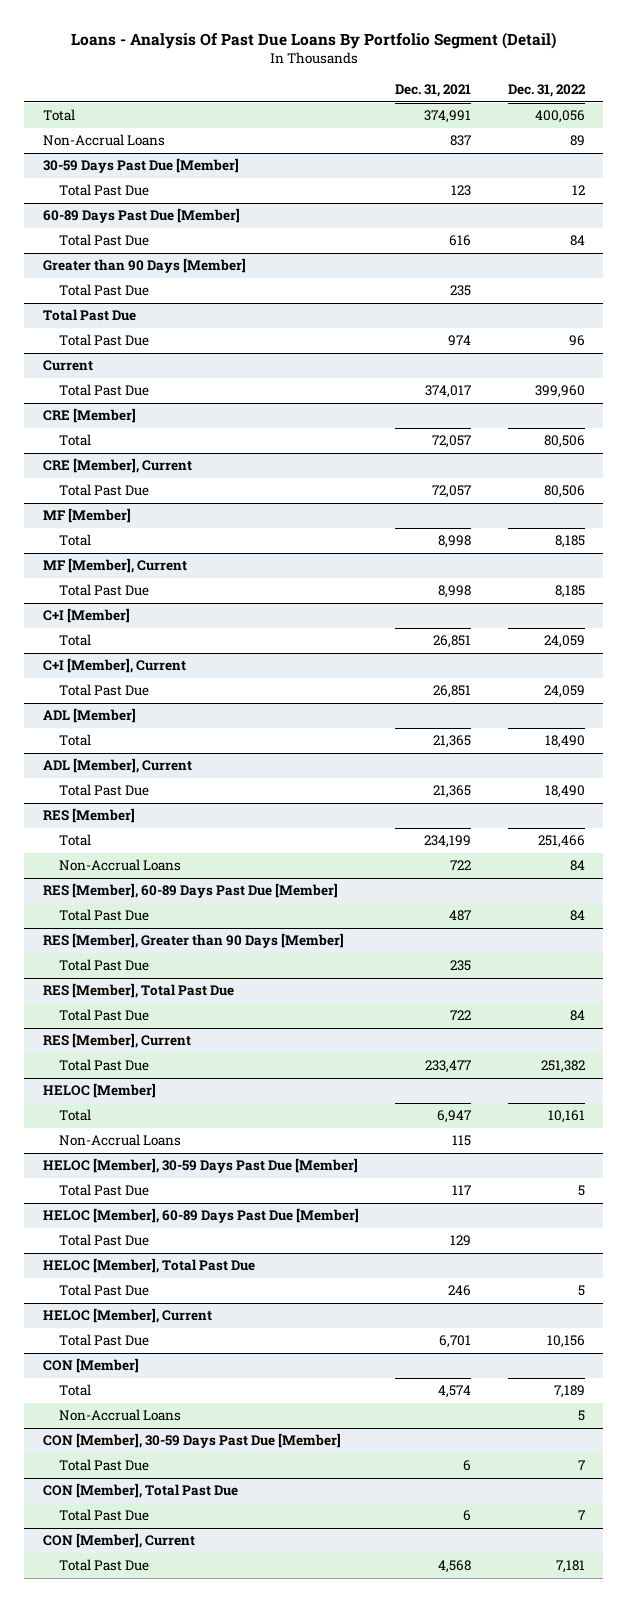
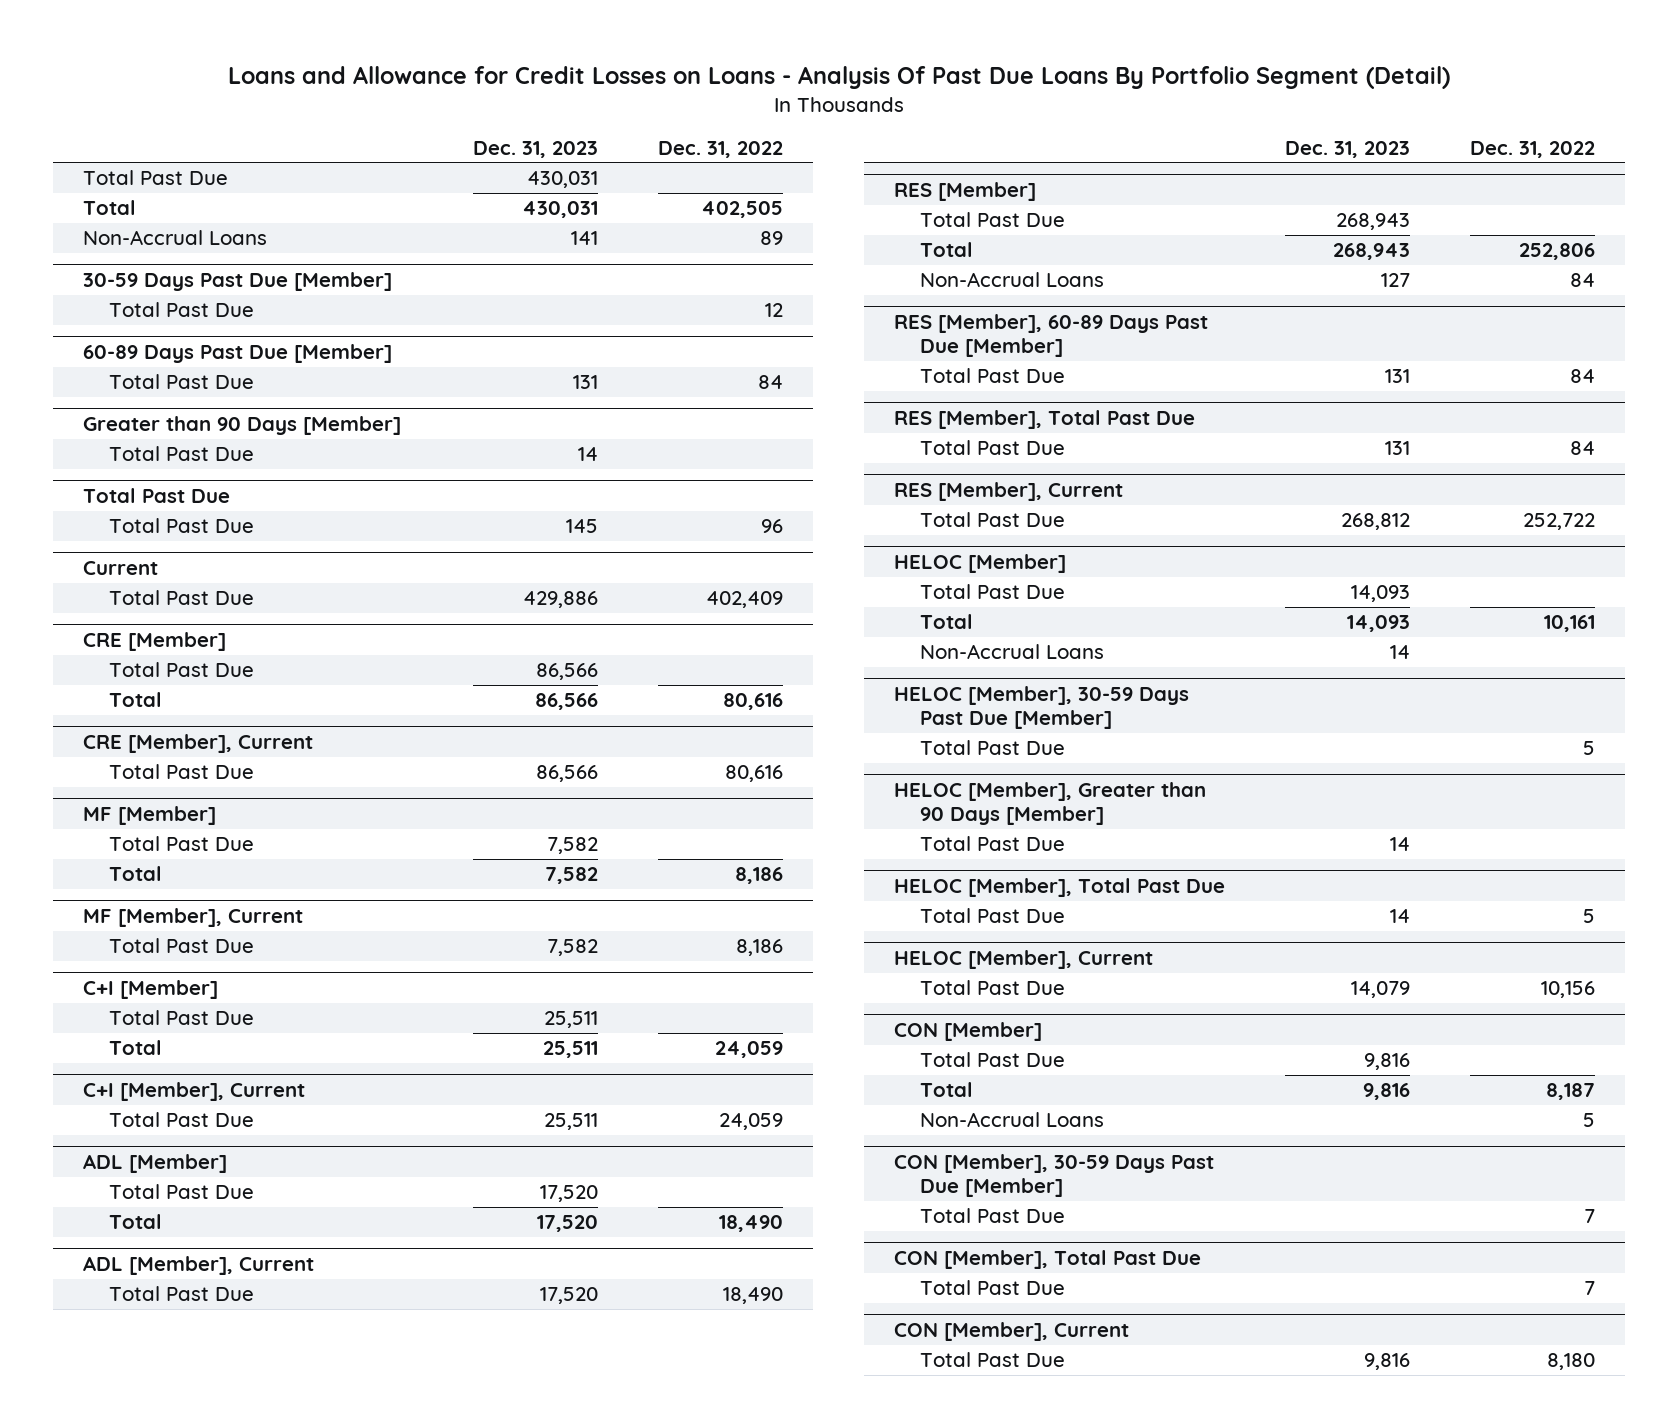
[70,32,556,50] Loans - Analysis Of Past Due Loans By Portfolio Segment (Detail) -> [227,66,1450,90] Loans and Allowance for Credit Losses on Loans - Analysis Of Past Due Loans By Portfolio Segment (Detail)
[395,84,472,98] Dec. 31, 2021 -> none
none -> [473,140,599,158] Dec. 31, 2023
none -> [82,170,228,186] Total Past Due
[534,110,585,124] 400,056 -> [701,201,784,219] 402,505
[534,385,585,399] 399,960 -> [706,591,784,609] 402,409
none -> [108,662,254,678] Total Past Due
[543,435,585,449] 80,506 -> [723,693,784,711] 80,616
[543,485,585,499] 80,506 -> [725,765,784,783] 80,616
none -> [108,836,254,852] Total Past Due
[554,535,585,549] 8,185 -> [735,867,784,885] 8,186
[554,585,585,599] 8,185 -> [736,939,784,957] 8,186
none -> [108,1010,254,1026] Total Past Due
none -> [108,1184,254,1200] Total Past Due
none -> [920,212,1066,228] Total Past Due
[537,835,585,849] 251,466 -> [1518,243,1595,261] 252,806
[42,933,344,949] RES [Member], Greater than 90 Days [Member] -> none
[58,959,149,972] Total Past Due -> none
[540,1060,585,1074] 251,382 -> [1522,513,1595,531] 252,722
none -> [920,584,1066,600] Total Past Due
[42,1208,359,1224] HELOC [Member], 60-89 Days Past Due [Member] -> none
none -> [894,782,1207,825] HELOC [Member], Greater than 90 Days [Member]
none -> [920,1052,1066,1068] Total Past Due
[553,1385,585,1399] 7,189 -> [1545,1083,1595,1101] 8,187
[555,1560,585,1574] 7,181 -> [1546,1353,1595,1371] 8,180

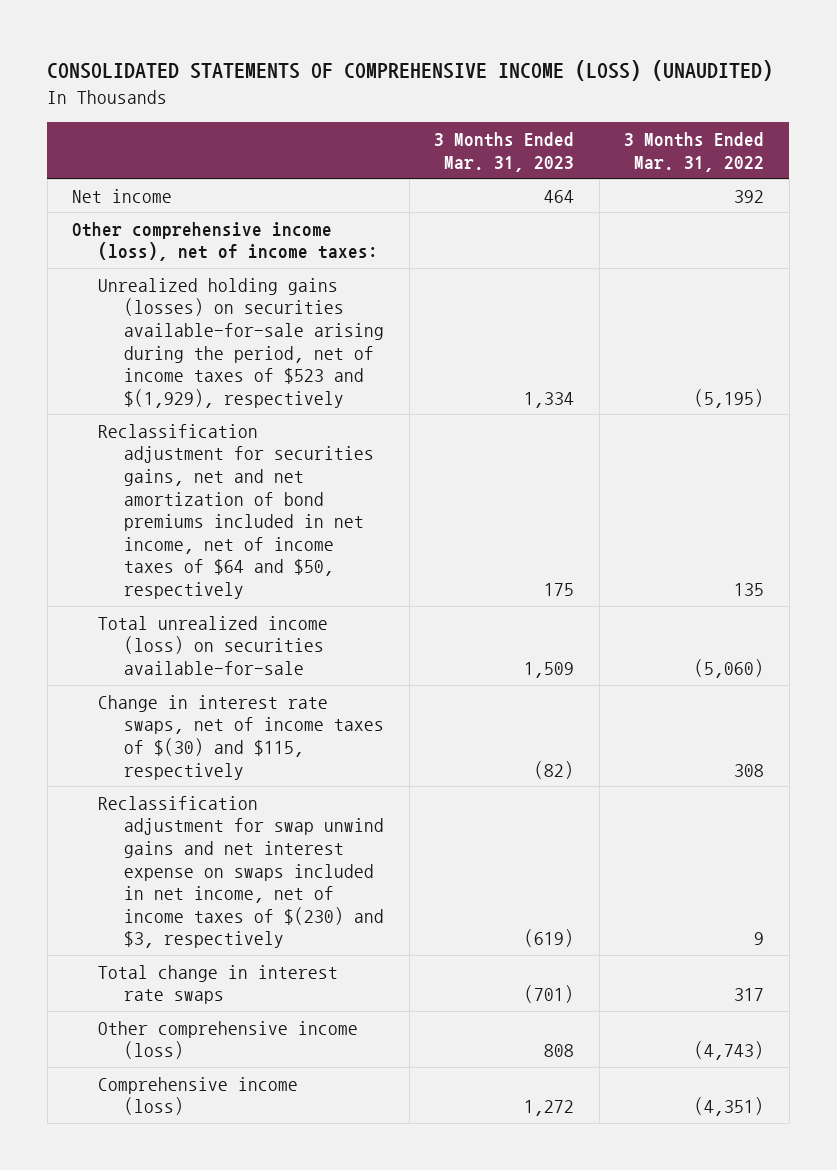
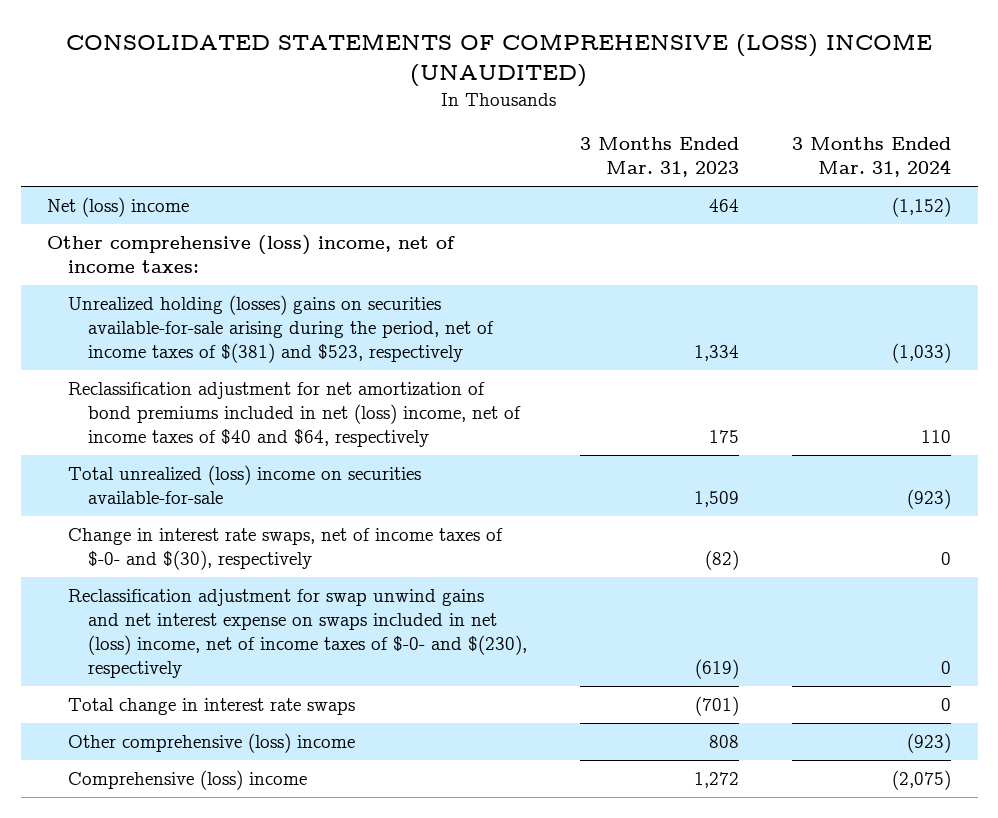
[47,60,774,82] CONSOLIDATED STATEMENTS OF COMPREHENSIVE INCOME (LOSS) (UNAUDITED) -> [66,33,933,88] CONSOLIDATED STATEMENTS OF COMPREHENSIVE (LOSS) INCOME (UNAUDITED)
[624,132,765,172] 3 Months Ended Mar. 31, 2022 -> none
none -> [792,137,952,178] 3 Months Ended Mar. 31, 2024
[72,188,173,203] Net income -> [47,197,190,218] Net (loss) income
[72,221,379,262] Other comprehensive income (loss), net of income taxes: -> [47,235,456,274] Other comprehensive (loss) income, net of income taxes:
[98,277,385,408] Unrealized holding gains (losses) on securities available-for-sale arising during the period, net of income taxes of $523 and $(1,929), respectively -> [67,295,494,364] Unrealized holding (losses) gains on securities available-for-sale arising during the period, net of income taxes of $(381) and $523, respectively
[98,423,375,599] Reclassification adjustment for securities gains, net and net amortization of bond premiums included in net income, net of income taxes of $64 and $50, respectively -> [67,382,521,448] Reclassification adjustment for net amortization of bond premiums included in net (loss) income, net of income taxes of $40 and $64, respectively
[98,615,329,676] Total unrealized income (loss) on securities available-for-sale -> [67,465,421,505] Total unrealized (loss) income on securities available-for-sale
[98,694,385,780] Change in interest rate swaps, net of income taxes of $(30) and $115, respectively -> [67,528,503,571] Change in interest rate swaps, net of income taxes of $-0- and $(30), respectively
[98,795,385,949] Reclassification adjustment for swap unwind gains and net interest expense on swaps included in net income, net of income taxes of $(230) and $3, respectively -> [67,589,527,679] Reclassification adjustment for swap unwind gains and net interest expense on swaps included in net (loss) income, net of income taxes of $-0- and $(230), respectively
[98,1020,359,1060] Other comprehensive income (loss) -> [67,733,355,754] Other comprehensive (loss) income
[98,1076,299,1116] Comprehensive income (loss) -> [67,770,307,791] Comprehensive (loss) income

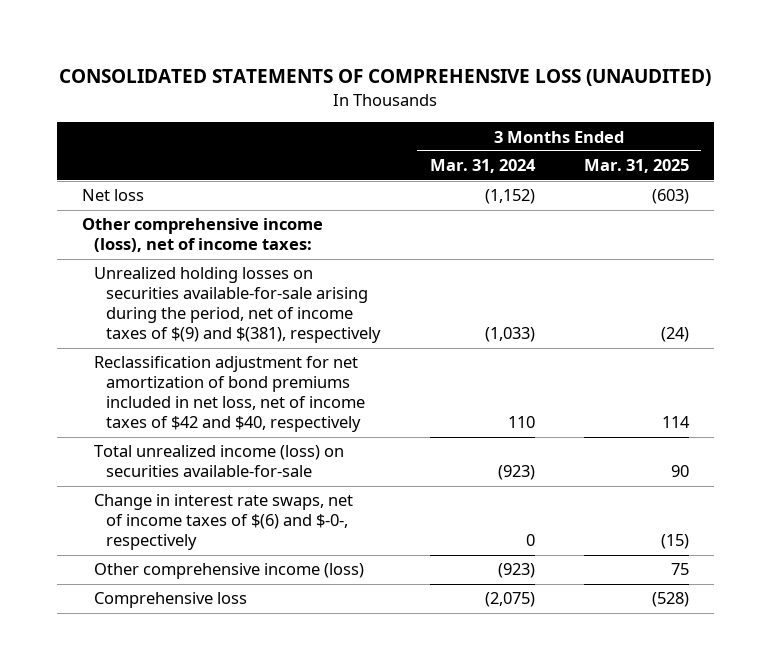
[66,33,933,88] CONSOLIDATED STATEMENTS OF COMPREHENSIVE (LOSS) INCOME (UNAUDITED) -> [59,69,712,87] CONSOLIDATED STATEMENTS OF COMPREHENSIVE LOSS (UNAUDITED)
[580,137,740,178] 3 Months Ended Mar. 31, 2023 -> none
none -> [584,159,690,174] Mar. 31, 2025
[67,589,527,679] Reclassification adjustment for swap unwind gains and net interest expense on swaps included in net (loss) income, net of income taxes of $-0- and $(230), respectively -> none
[67,698,355,716] Total change in interest rate swaps -> none
[47,197,190,218] Net (loss) income -> [81,189,144,202] Net loss
[47,235,456,274] Other comprehensive (loss) income, net of income taxes: -> [81,218,323,253] Other comprehensive income (loss), net of income taxes:
[67,295,494,364] Unrealized holding (losses) gains on securities available-for-sale arising during the period, net of income taxes of $(381) and $523, respectively -> [94,267,382,344] Unrealized holding losses on securities available-for-sale arising during the period, net of income taxes of $(9) and $(381), respectively
[67,382,521,448] Reclassification adjustment for net amortization of bond premiums included in net (loss) income, net of income taxes of $40 and $64, respectively -> [94,356,366,433] Reclassification adjustment for net amortization of bond premiums included in net loss, net of income taxes of $42 and $40, respectively
[67,465,421,505] Total unrealized (loss) income on securities available-for-sale -> [94,445,345,478] Total unrealized income (loss) on securities available-for-sale
[67,528,503,571] Change in interest rate swaps, net of income taxes of $-0- and $(30), respectively -> [94,494,354,551] Change in interest rate swaps, net of income taxes of $(6) and $-0-, respectively
[67,733,355,754] Other comprehensive (loss) income -> [94,563,365,580] Other comprehensive income (loss)
[67,770,307,791] Comprehensive (loss) income -> [94,592,248,609] Comprehensive loss

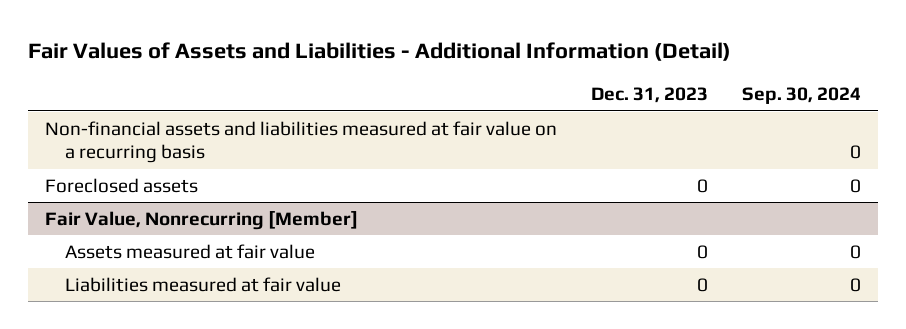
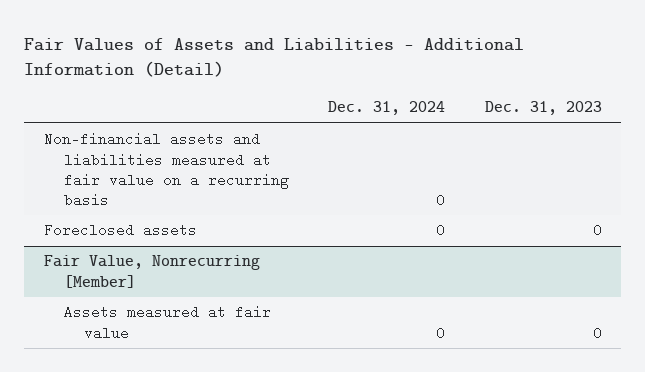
[741,87,861,105] Sep. 30, 2024 -> none
none -> [328,101,446,116] Dec. 31, 2024
[64,276,341,292] Liabilities measured at fair value -> none

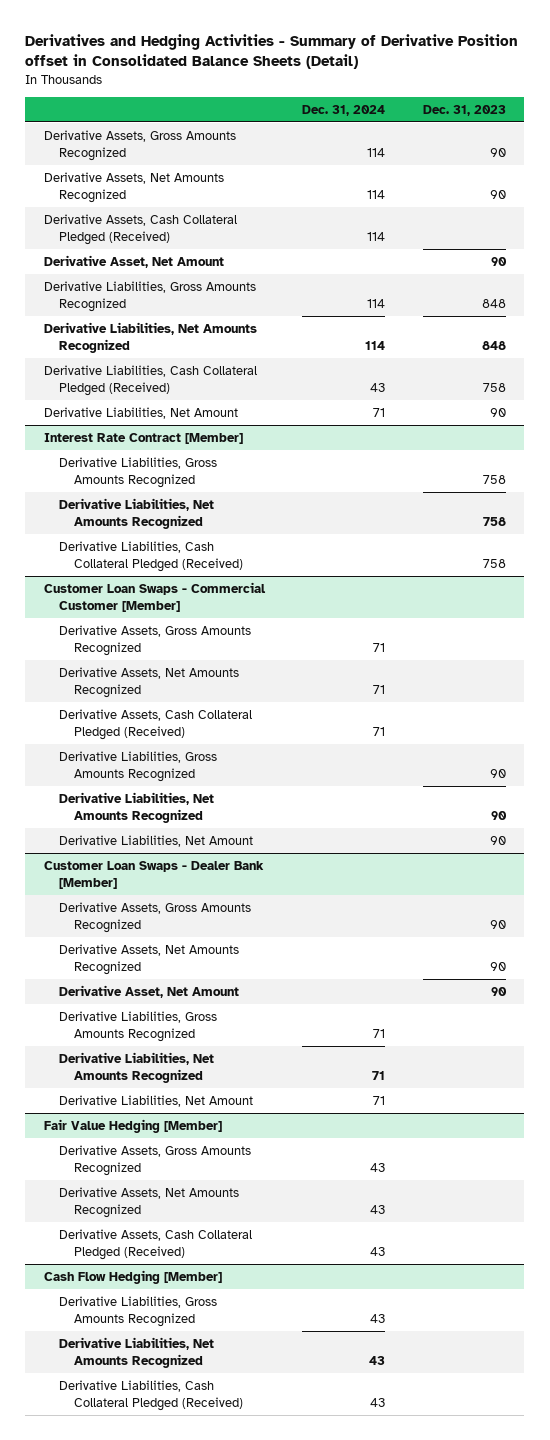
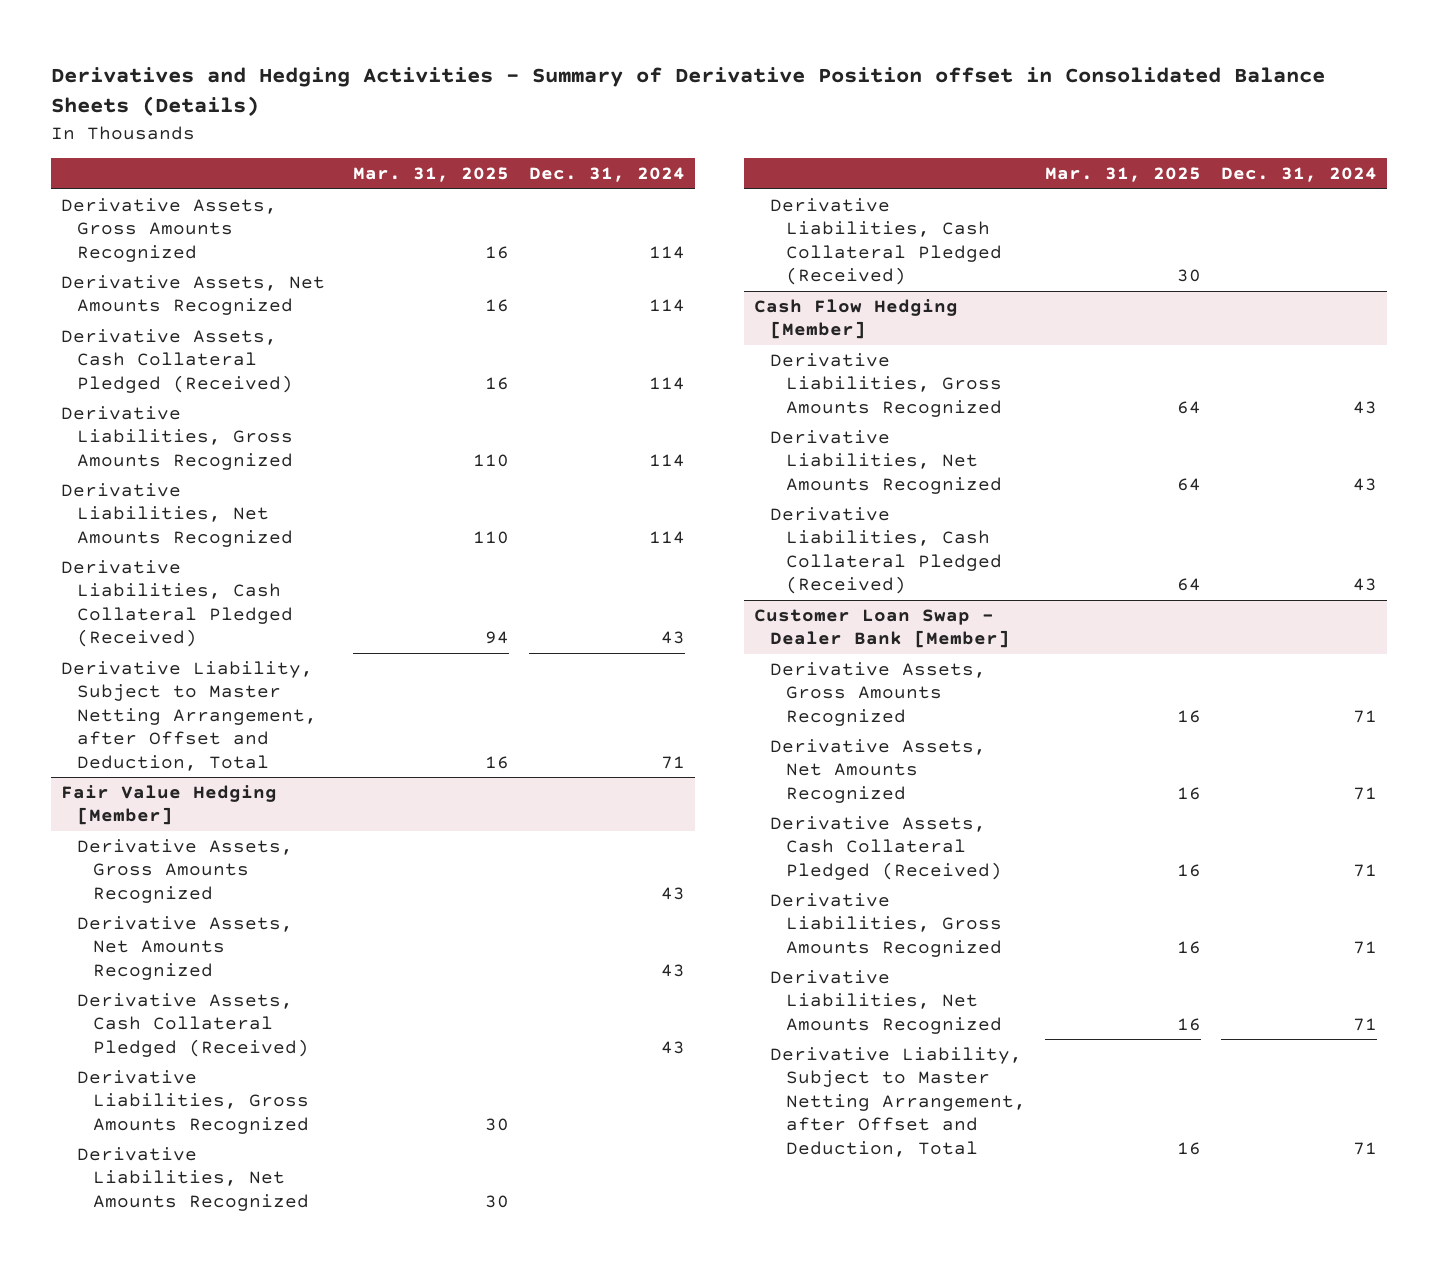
[25,33,519,69] Derivatives and Hedging Activities - Summary of Derivative Position offset in Consolidated Balance Sheets (Detail) -> [51,66,1326,117] Derivatives and Hedging Activities - Summary of Derivative Position offset in Consolidated Balance Sheets (Details)
[422,104,506,116] Dec. 31, 2023 -> none
none -> [353,167,510,183] Mar. 31, 2025
[43,254,224,268] Derivative Asset, Net Amount -> none
[43,432,243,444] Interest Rate Contract [Member] -> none
[58,456,217,488] Derivative Liabilities, Gross Amounts Recognized -> none
[58,497,214,529] Derivative Liabilities, Net Amounts Recognized -> none
[58,540,243,572] Derivative Liabilities, Cash Collateral Pledged (Received) -> none
[43,581,266,612] Customer Loan Swaps - Commercial Customer [Member] -> none
[58,624,251,656] Derivative Assets, Gross Amounts Recognized -> none
[58,666,239,698] Derivative Assets, Net Amounts Recognized -> none
[58,708,252,740] Derivative Assets, Cash Collateral Pledged (Received) -> none
[58,750,217,782] Derivative Liabilities, Gross Amounts Recognized -> none
[58,791,214,823] Derivative Liabilities, Net Amounts Recognized -> none
[58,834,253,847] Derivative Liabilities, Net Amount -> none
[43,860,264,889] Customer Loan Swaps - Dealer Bank [Member] -> none
[58,901,251,933] Derivative Assets, Gross Amounts Recognized -> none
[58,943,239,975] Derivative Assets, Net Amounts Recognized -> none
[58,984,239,998] Derivative Asset, Net Amount -> none
[58,1010,217,1042] Derivative Liabilities, Gross Amounts Recognized -> none
[58,1051,214,1083] Derivative Liabilities, Net Amounts Recognized -> none
[58,1094,253,1107] Derivative Liabilities, Net Amount -> none
[43,406,238,419] Derivative Liabilities, Net Amount -> [61,660,318,771] Derivative Liability, Subject to Master Netting Arrangement, after Offset and Deduction, Total
none -> [77,1069,310,1134] Derivative Liabilities, Gross Amounts Recognized
none -> [77,1146,310,1211] Derivative Liabilities, Net Amounts Recognized
none -> [769,197,1002,286] Derivative Liabilities, Cash Collateral Pledged (Received)
none -> [753,608,1010,649] Customer Loan Swap - Dealer Bank [Member]
none -> [769,661,986,726] Derivative Assets, Gross Amounts Recognized
none -> [769,738,986,803] Derivative Assets, Net Amounts Recognized
none -> [769,815,1002,880] Derivative Assets, Cash Collateral Pledged (Received)
none -> [769,892,1002,957] Derivative Liabilities, Gross Amounts Recognized
none -> [769,969,1002,1034] Derivative Liabilities, Net Amounts Recognized
none -> [769,1046,1026,1157] Derivative Liability, Subject to Master Netting Arrangement, after Offset and Deduction, Total

